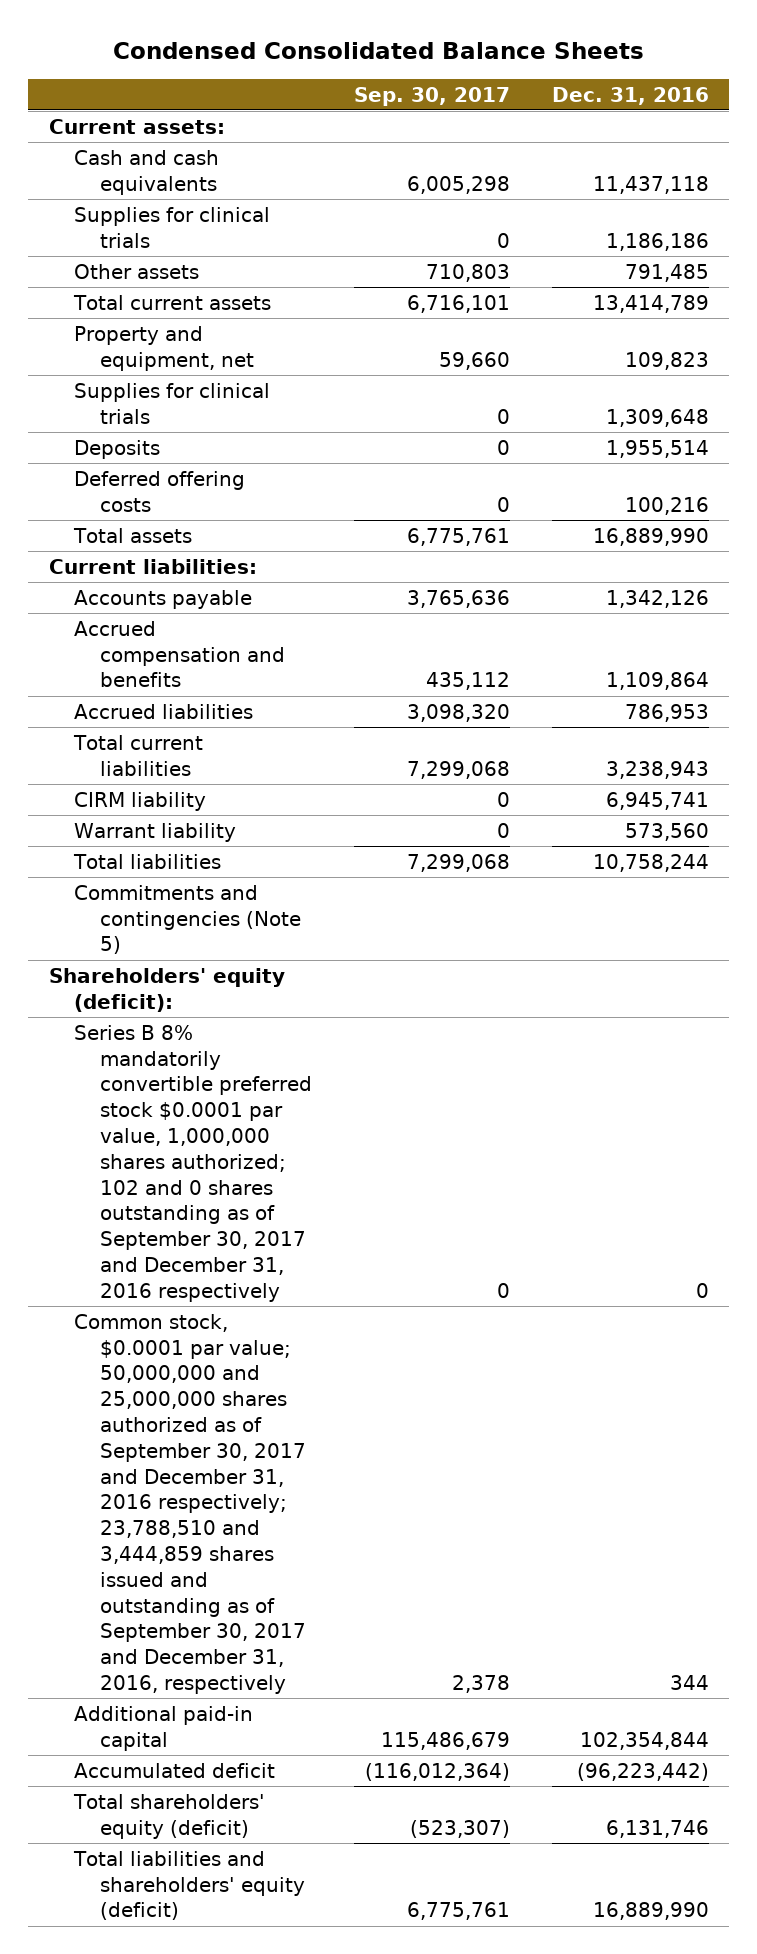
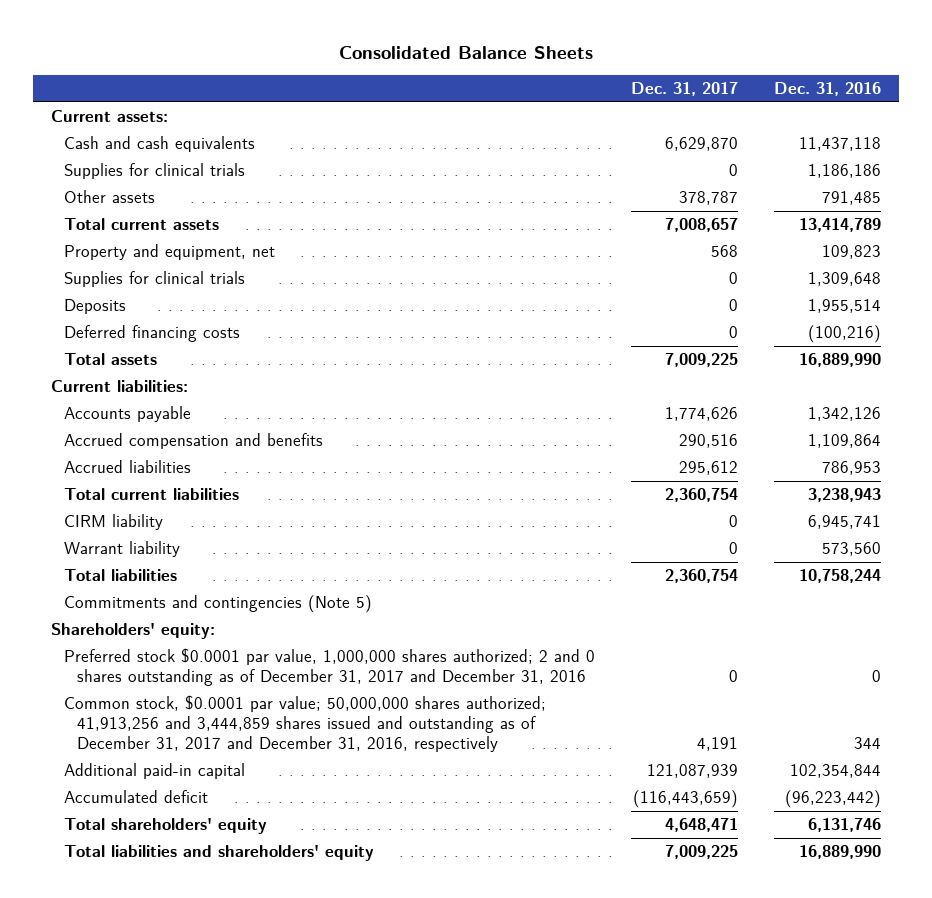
[112,41,644,59] Condensed Consolidated Balance Sheets -> [339,45,594,59] Consolidated Balance Sheets
[353,86,510,106] Sep. 30, 2017 -> none
none -> [631,82,739,97] Dec. 31, 2017
[74,470,246,512] Deferred offering costs -> [63,325,240,343] Deferred financing costs
[624,496,709,515] 100,216 -> [808,325,882,344] (100,216)
[48,967,285,1012] Shareholders' equity (deficit): -> [50,623,215,640] Shareholders' equity:
[74,1024,313,1302] Series B 8% mandatorily convertible preferred stock $0.0001 par value, 1,000,000 shares authorized; 102 and 0 shares outstanding as of September 30, 2017 and December 31, 2016 respectively -> [63,648,595,687] Preferred stock $0.0001 par value, 1,000,000 shares authorized; 2 and 0 shares outstanding as of December 31, 2017 and December 31, 2016
[74,1313,307,1694] Common stock, $0.0001 par value; 50,000,000 and 25,000,000 shares authorized as of September 30, 2017 and December 31, 2016 respectively; 23,788,510 and 3,444,859 shares issued and outstanding as of September 30, 2017 and December 31, 2016, respectively -> [63,695,546,753] Common stock, $0.0001 par value; 50,000,000 shares authorized; 41,913,256 and 3,444,859 shares issued and outstanding as of December 31, 2017 and December 31, 2016, respectively
[73,1793,266,1839] Total shareholders' equity (deficit) -> [63,818,267,835] Total shareholders' equity
[73,1850,306,1921] Total liabilities and shareholders' equity (deficit) -> [63,845,374,862] Total liabilities and shareholders' equity

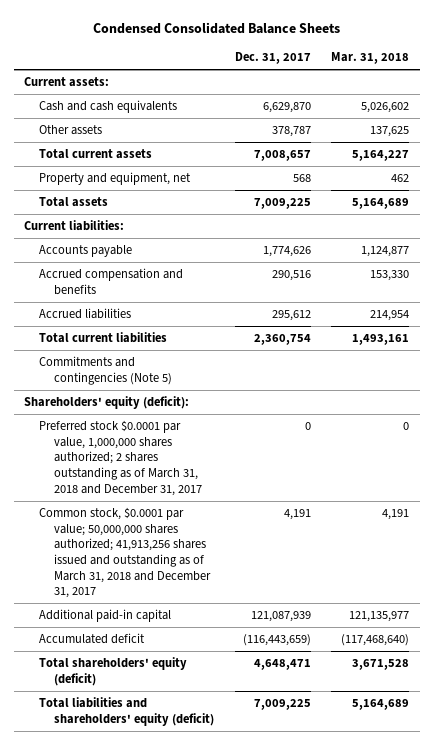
[339,45,594,59] Consolidated Balance Sheets -> [92,21,340,34] Condensed Consolidated Balance Sheets
[774,82,882,97] Dec. 31, 2016 -> none
none -> [331,52,410,65] Mar. 31, 2018
[63,163,245,180] Supplies for clinical trials -> none
[63,271,245,288] Supplies for clinical trials -> none
[63,299,126,315] Deposits -> none
[63,325,240,343] Deferred financing costs -> none
[63,514,163,531] CIRM liability -> none
[63,541,180,558] Warrant liability -> none
[63,569,177,582] Total liabilities -> none
[50,623,215,640] Shareholders' equity: -> [23,396,189,410] Shareholders' equity (deficit):
[63,648,595,687] Preferred stock $0.0001 par value, 1,000,000 shares authorized; 2 and 0 shares outstanding as of December 31, 2017 and December 31, 2016 -> [38,420,203,496] Preferred stock $0.0001 par value, 1,000,000 shares authorized; 2 shares outstanding as of March 31, 2018 and December 31, 2017
[63,695,546,753] Common stock, $0.0001 par value; 50,000,000 shares authorized; 41,913,256 and 3,444,859 shares issued and outstanding as of December 31, 2017 and December 31, 2016, respectively -> [38,507,212,599] Common stock, $0.0001 par value; 50,000,000 shares authorized; 41,913,256 shares issued and outstanding as of March 31, 2018 and December 31, 2017
[63,818,267,835] Total shareholders' equity -> [38,657,187,686] Total shareholders' equity (deficit)
[63,845,374,862] Total liabilities and shareholders' equity -> [38,697,215,726] Total liabilities and shareholders' equity (deficit)

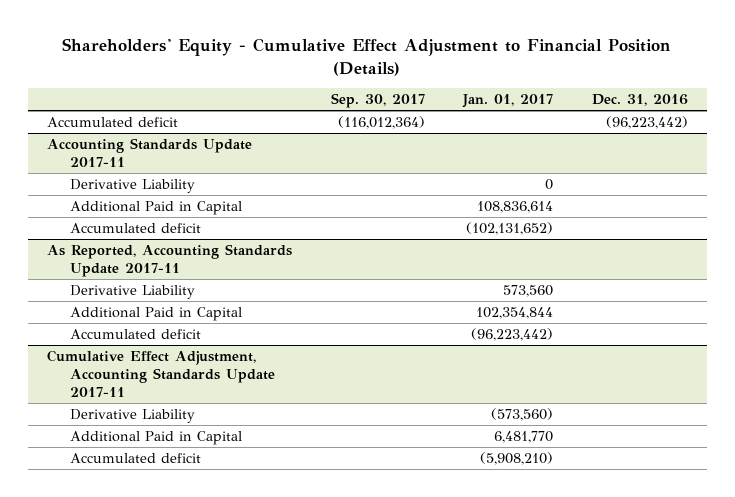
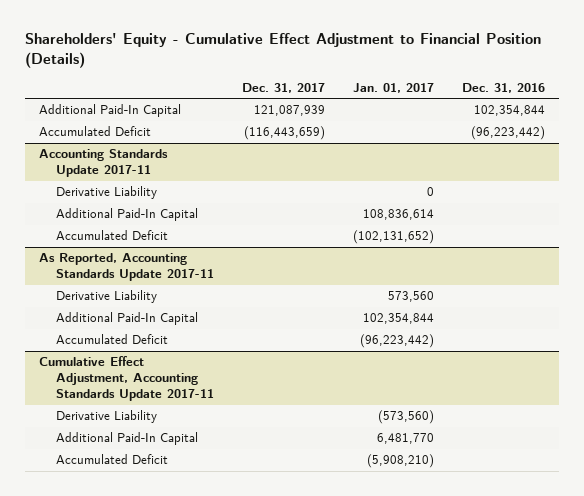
[330,93,425,109] Sep. 30, 2017 -> none
none -> [241,82,325,93] Dec. 31, 2017
none -> [38,104,181,118] Additional Paid-In Capital
[47,116,179,127] Accumulated deficit -> [38,126,151,137] Accumulated Deficit
[69,200,242,215] Additional Paid in Capital -> [55,208,198,222] Additional Paid-In Capital
[69,222,201,233] Accumulated deficit -> [55,230,168,241] Accumulated Deficit
[69,306,242,321] Additional Paid in Capital -> [55,312,198,326] Additional Paid-In Capital
[69,328,201,339] Accumulated deficit -> [55,334,168,345] Accumulated Deficit
[69,430,242,445] Additional Paid in Capital -> [55,432,198,446] Additional Paid-In Capital
[69,452,201,463] Accumulated deficit -> [55,454,168,465] Accumulated Deficit

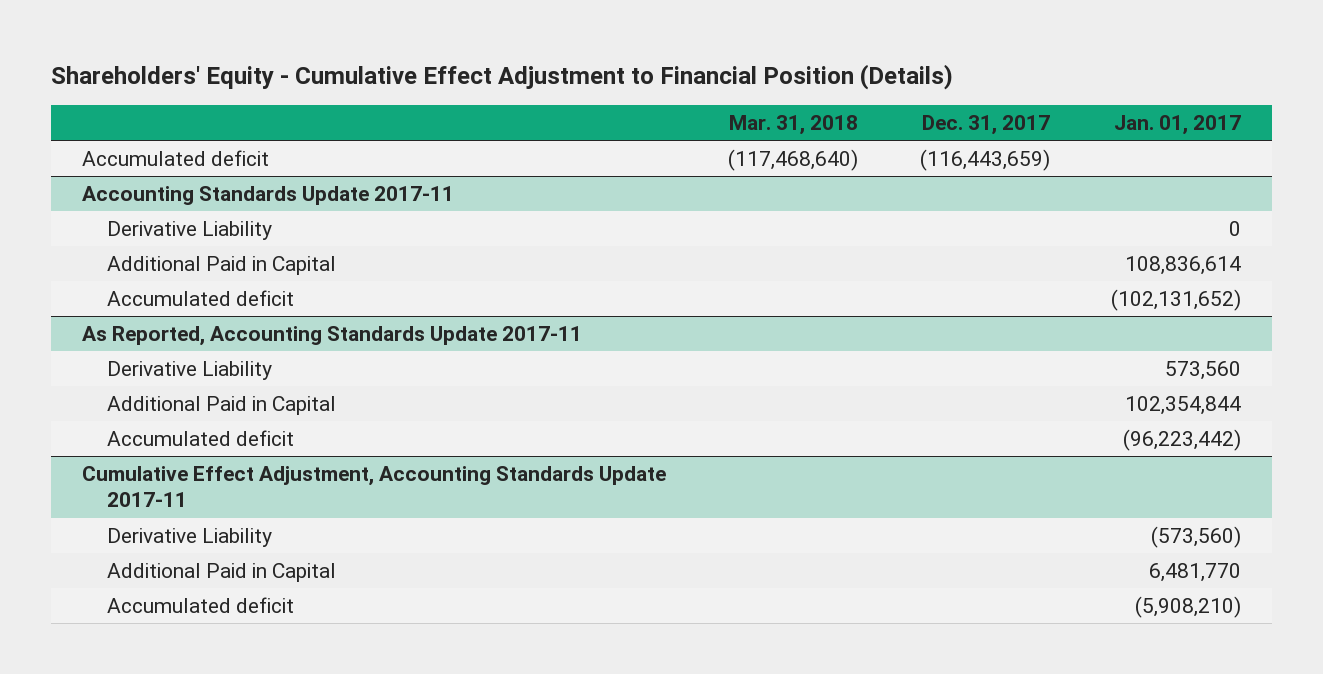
[462,82,546,93] Dec. 31, 2016 -> none
none -> [728,114,858,135] Mar. 31, 2018
[38,104,181,118] Additional Paid-In Capital -> none
[38,126,151,137] Accumulated Deficit -> [81,150,269,167] Accumulated deficit
[55,208,198,222] Additional Paid-In Capital -> [107,256,337,276] Additional Paid in Capital
[55,230,168,241] Accumulated Deficit -> [107,290,295,307] Accumulated deficit
[55,312,198,326] Additional Paid-In Capital -> [107,396,337,416] Additional Paid in Capital
[55,334,168,345] Accumulated Deficit -> [107,430,295,447] Accumulated deficit
[55,432,198,446] Additional Paid-In Capital -> [107,563,337,583] Additional Paid in Capital
[55,454,168,465] Accumulated Deficit -> [107,597,295,614] Accumulated deficit

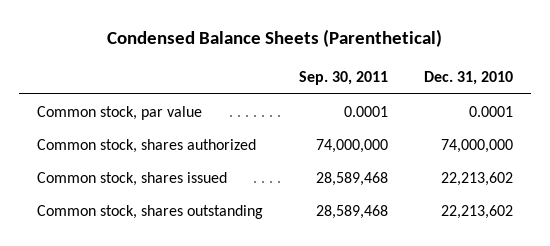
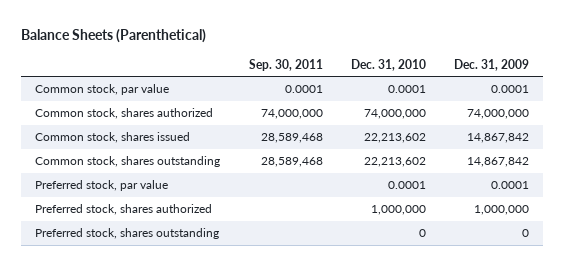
[106,29,442,48] Condensed Balance Sheets (Parenthetical) -> [21,29,207,44] Balance Sheets (Parenthetical)
none -> [454,58,530,71] Dec. 31, 2009
none -> [35,180,169,192] Preferred stock, par value
none -> [35,204,213,216] Preferred stock, shares authorized
none -> [35,228,220,240] Preferred stock, shares outstanding

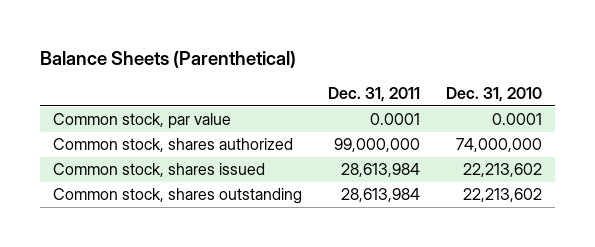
[248,58,323,71] Sep. 30, 2011 -> none
[454,58,530,71] Dec. 31, 2009 -> none
none -> [327,87,420,103] Dec. 31, 2011
[35,180,169,192] Preferred stock, par value -> none
[35,204,213,216] Preferred stock, shares authorized -> none
[35,228,220,240] Preferred stock, shares outstanding -> none

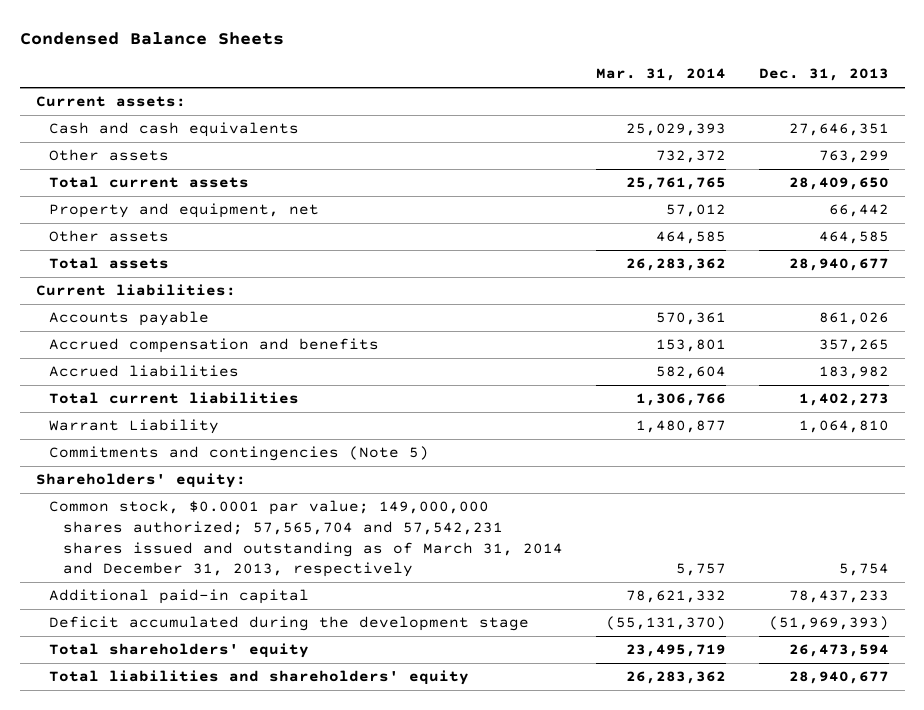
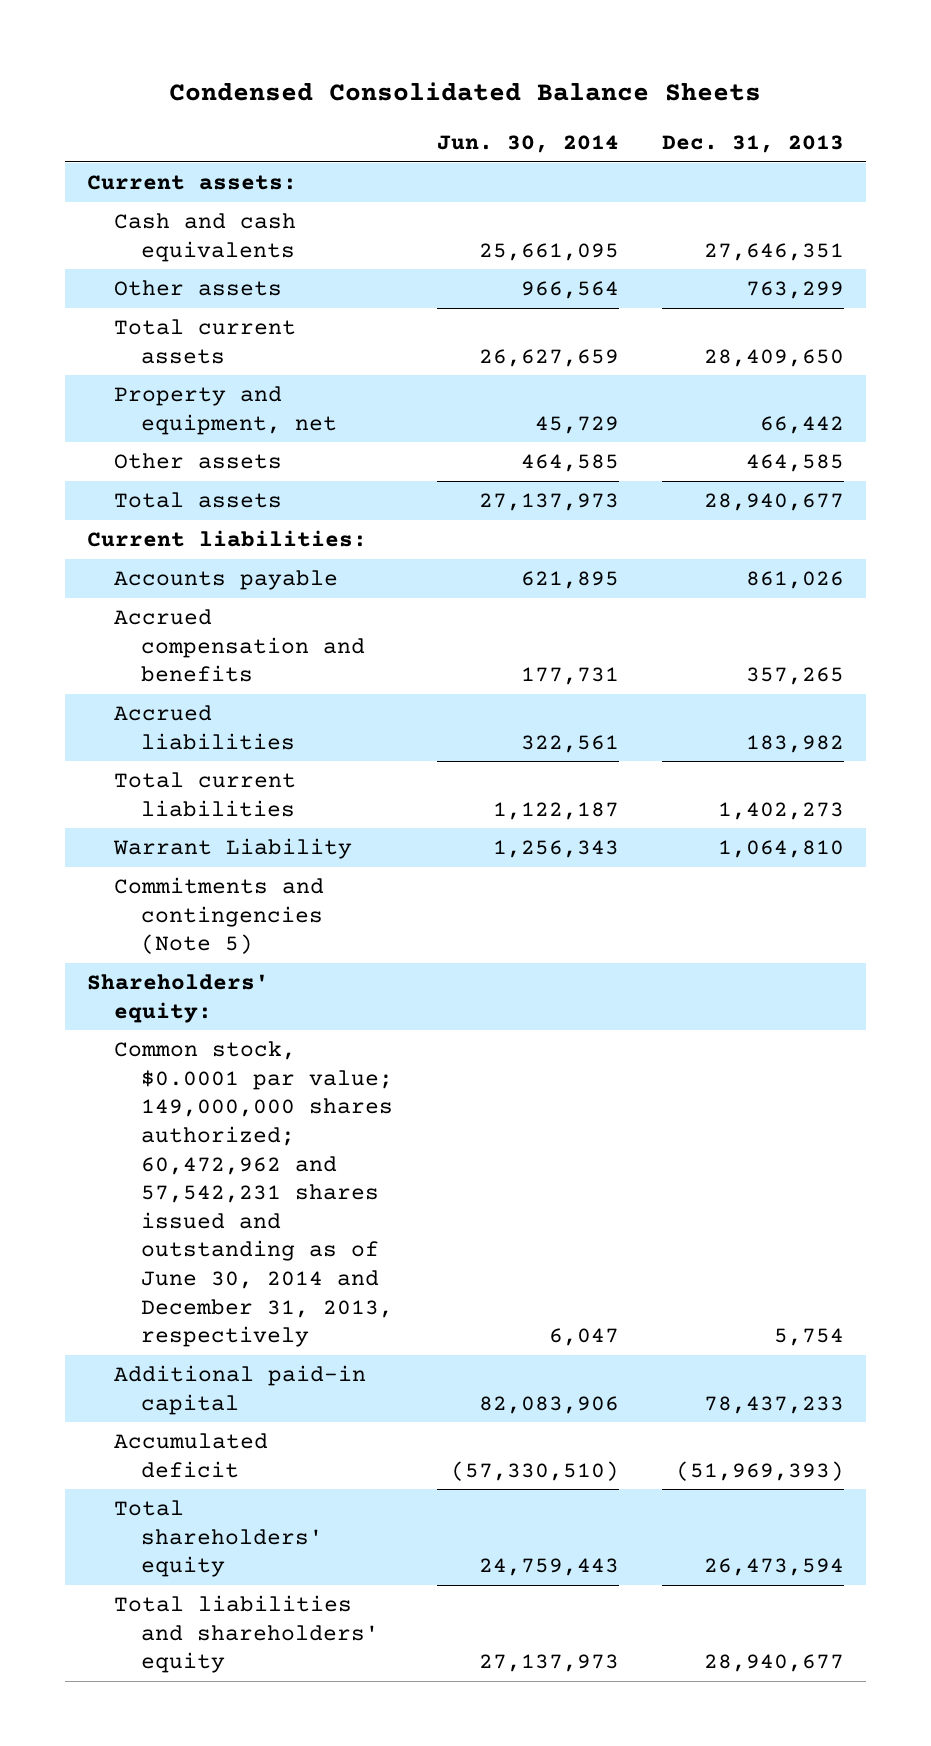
[19,32,284,46] Condensed Balance Sheets -> [169,82,762,102] Condensed Consolidated Balance Sheets
[595,68,726,82] Mar. 31, 2014 -> none
none -> [436,135,619,154] Jun. 30, 2014
[49,500,564,578] Common stock, $0.0001 par value; 149,000,000 shares authorized; 57,565,704 and 57,542,231 shares issued and outstanding as of March 31, 2014 and December 31, 2013, respectively -> [113,1040,394,1348] Common stock, $0.0001 par value; 149,000,000 shares authorized; 60,472,962 and 57,542,231 shares issued and outstanding as of June 30, 2014 and December 31, 2013, respectively
[49,616,530,632] Deficit accumulated during the development stage -> [113,1432,268,1478] Accumulated deficit

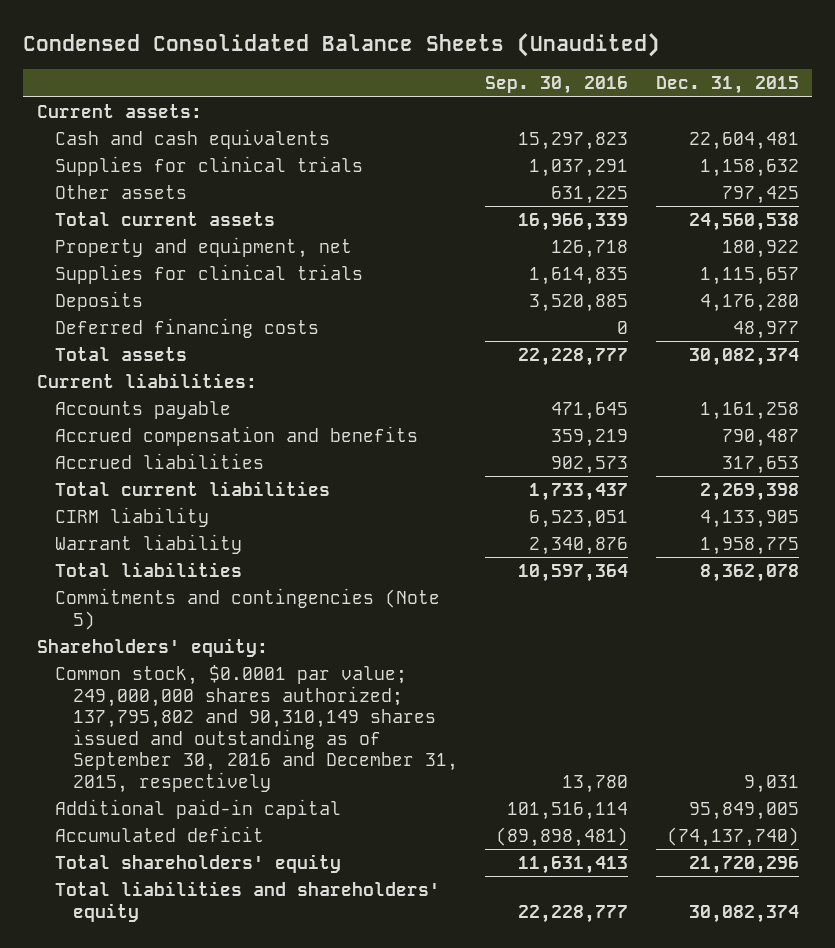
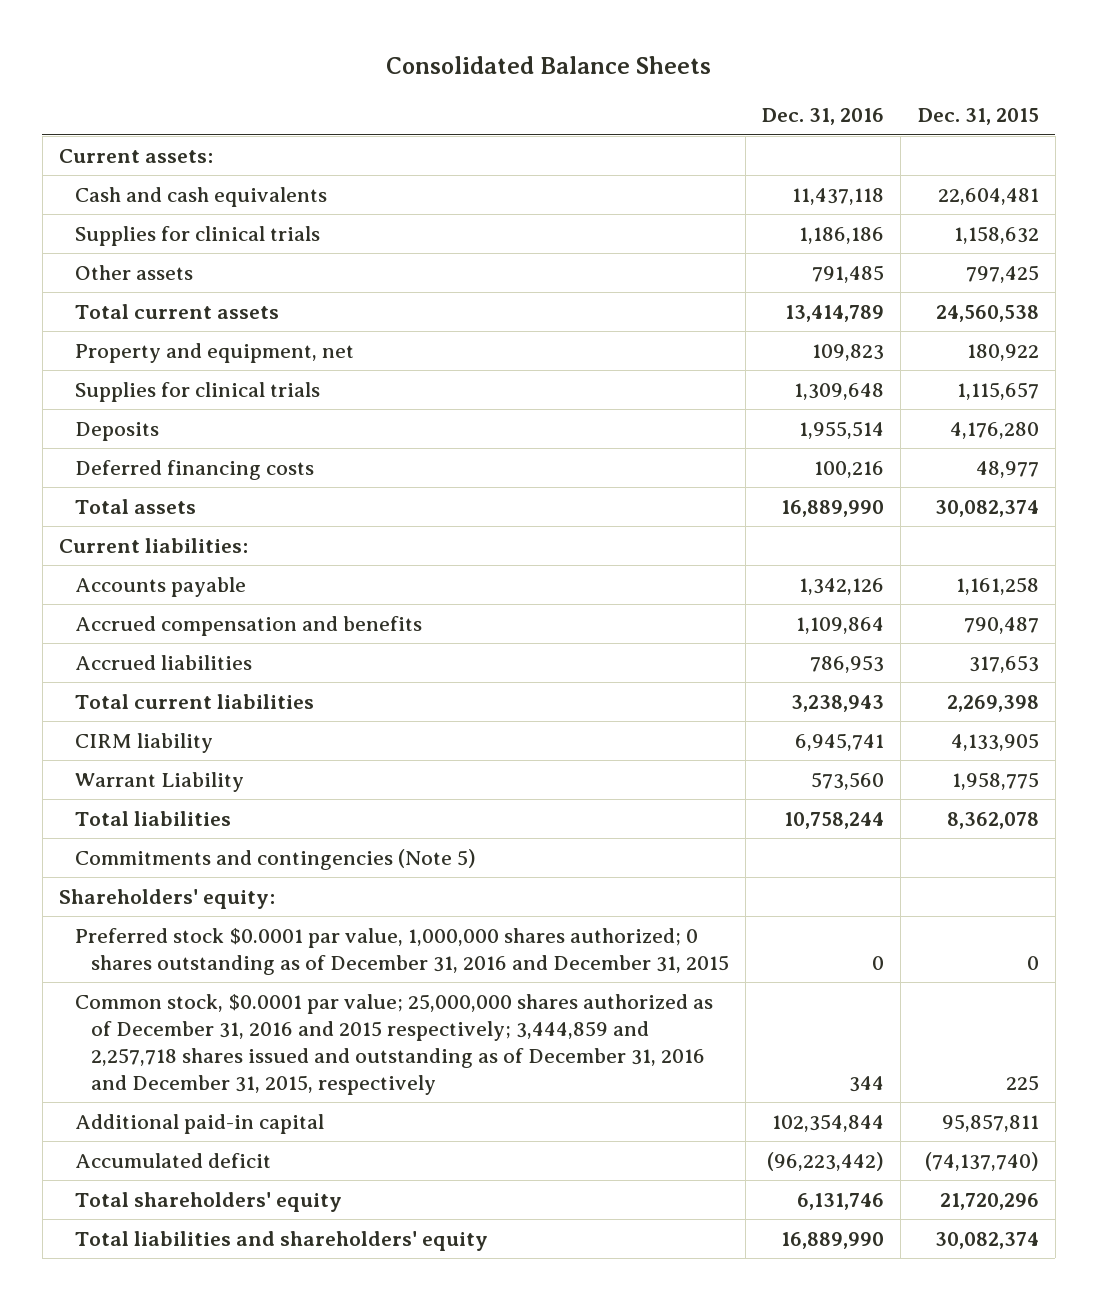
[23,33,661,58] Condensed Consolidated Balance Sheets (Unaudited) -> [385,56,711,75] Consolidated Balance Sheets
[485,76,629,95] Sep. 30, 2016 -> none
none -> [762,108,885,126] Dec. 31, 2016
[54,534,242,555] Warrant liability -> [74,771,244,792] Warrant Liability
none -> [74,927,729,975] Preferred stock $0.0001 par value, 1,000,000 shares authorized; 0 shares outstanding as of December 31, 2016 and December 31, 2015
[54,665,458,793] Common stock, $0.0001 par value; 249,000,000 shares authorized; 137,795,802 and 90,310,149 shares issued and outstanding as of September 30, 2016 and December 31, 2015, respectively -> [74,993,713,1095] Common stock, $0.0001 par value; 25,000,000 shares authorized as of December 31, 2016 and 2015 respectively; 3,444,859 and 2,257,718 shares issued and outstanding as of December 31, 2016 and December 31, 2015, respectively
[743,774,799,793] 9,031 -> [1005,1074,1039,1091] 225
[688,802,799,821] 95,849,005 -> [941,1113,1039,1132] 95,857,811

